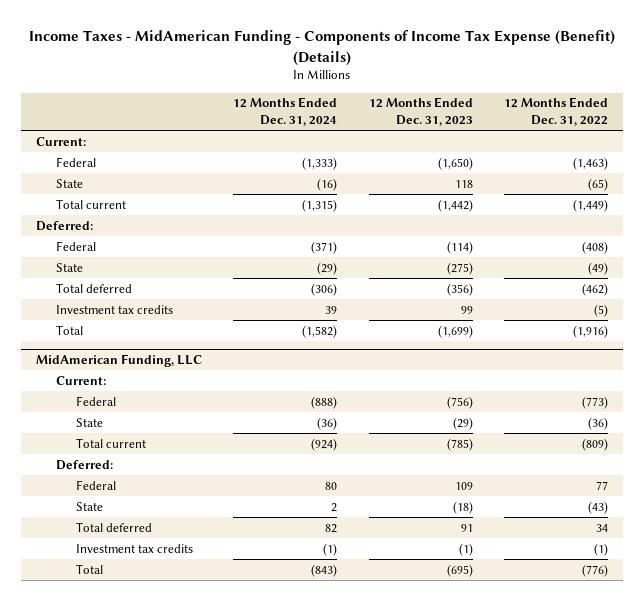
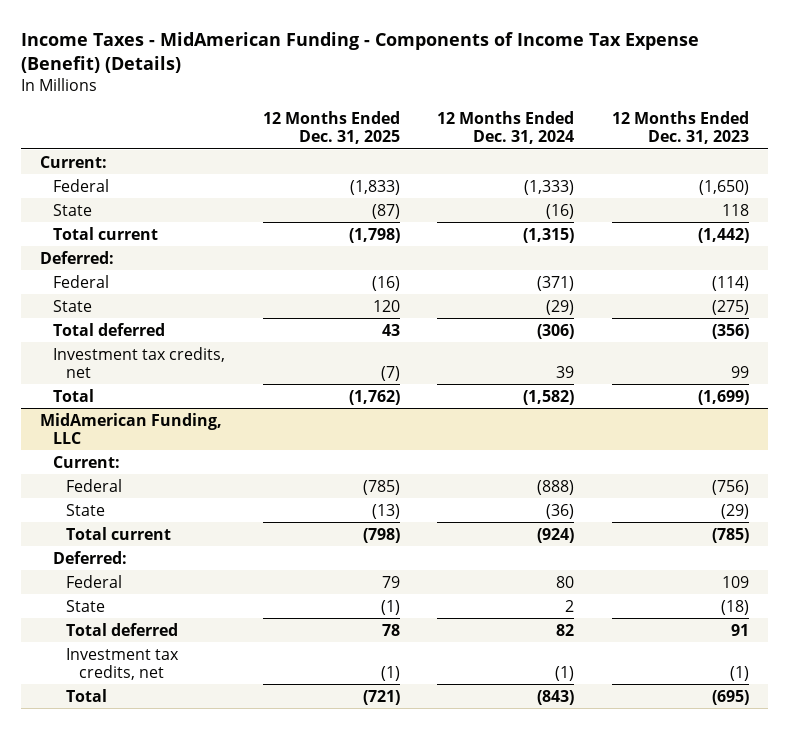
[503,97,608,127] 12 Months Ended Dec. 31, 2022 -> none
none -> [262,111,400,145] 12 Months Ended Dec. 31, 2025
[56,304,174,314] Investment tax credits -> [53,346,226,378] Investment tax credits, net
[76,543,194,553] Investment tax credits -> [66,647,180,680] Investment tax credits, net

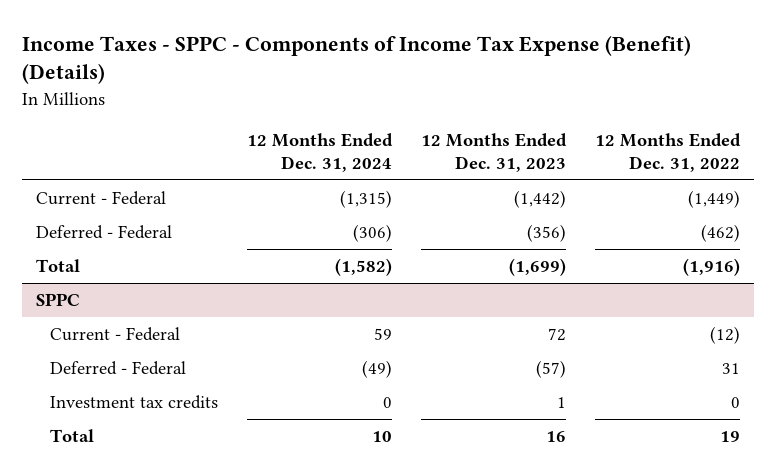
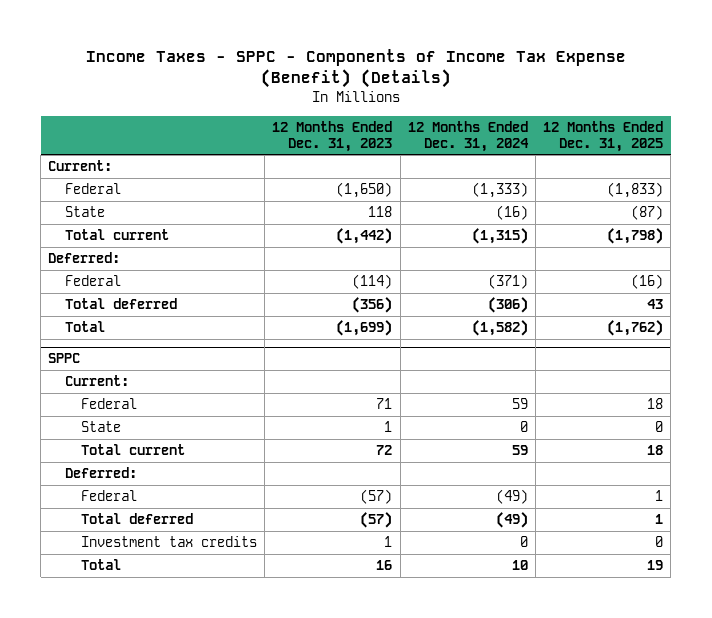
[594,133,741,172] 12 Months Ended Dec. 31, 2022 -> none
none -> [543,120,664,152] 12 Months Ended Dec. 31, 2025
none -> [48,160,113,172] Current:
none -> [64,183,121,195] Federal
none -> [64,206,105,218] State
[36,190,167,205] Current - Federal -> [64,229,169,241] Total current
none -> [48,252,121,264] Deferred:
none -> [64,275,121,287] Federal
[36,224,173,239] Deferred - Federal -> [64,298,177,310] Total deferred
none -> [64,375,129,387] Current:
none -> [81,398,138,410] Federal
none -> [81,421,122,433] State
[49,326,180,341] Current - Federal -> [81,444,186,456] Total current
none -> [64,467,137,479] Deferred:
none -> [81,490,138,502] Federal
[49,360,186,375] Deferred - Federal -> [81,513,194,525] Total deferred

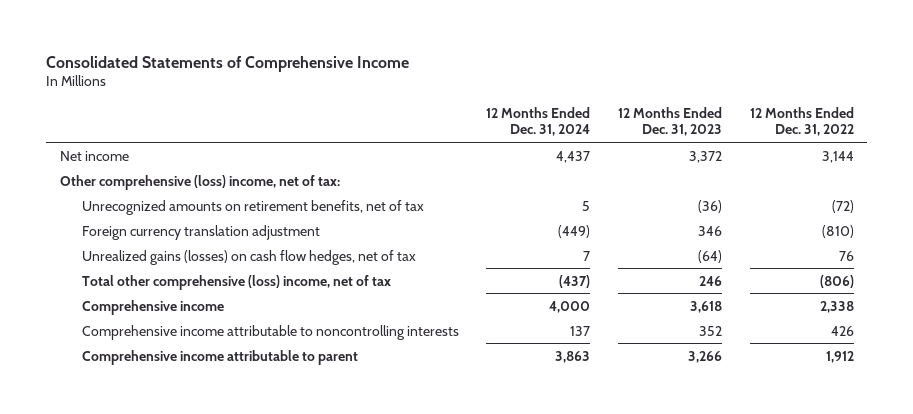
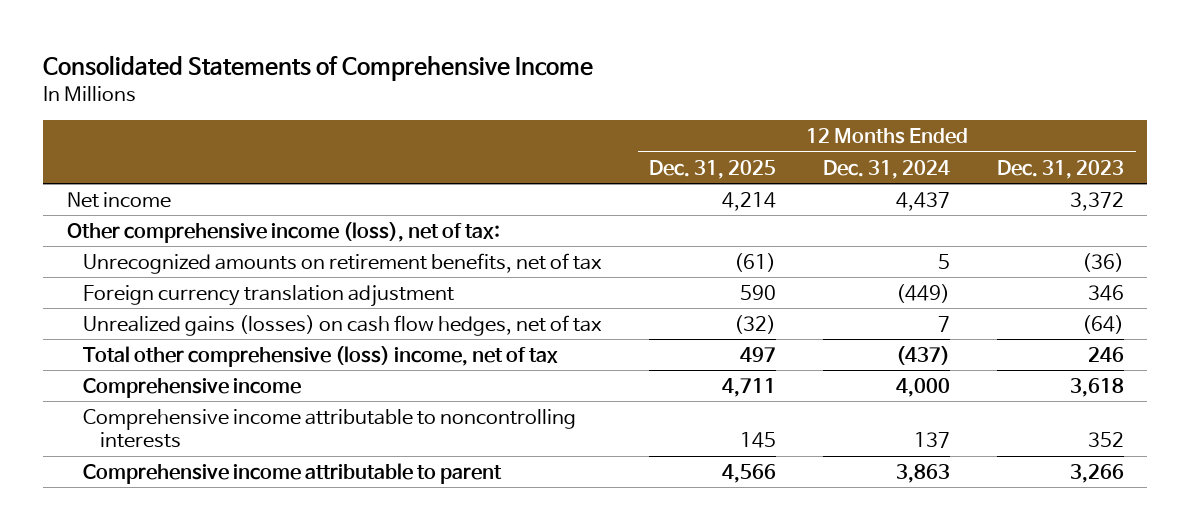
[749,106,854,137] 12 Months Ended Dec. 31, 2022 -> none
none -> [649,159,777,179] Dec. 31, 2025
[59,174,340,190] Other comprehensive (loss) income, net of tax: -> [66,221,500,243] Other comprehensive income (loss), net of tax:

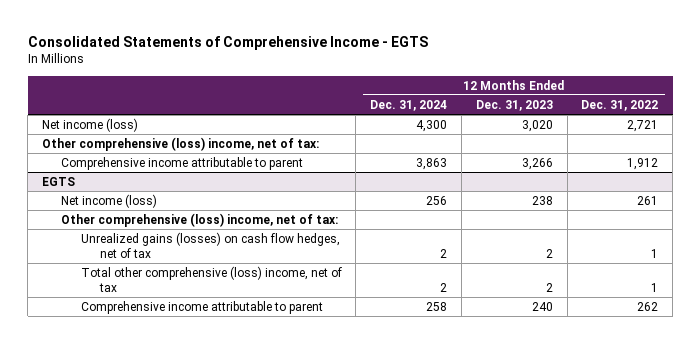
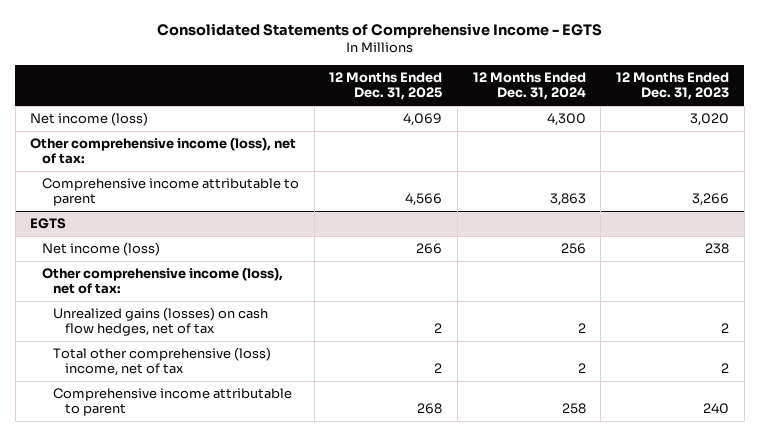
[581,99,659,111] Dec. 31, 2022 -> none
none -> [329,72,443,101] 12 Months Ended Dec. 31, 2025
[42,136,320,151] Other comprehensive (loss) income, net of tax: -> [30,137,297,165] Other comprehensive income (loss), net of tax:
[61,212,339,227] Other comprehensive (loss) income, net of tax: -> [41,267,283,295] Other comprehensive income (loss), net of tax:

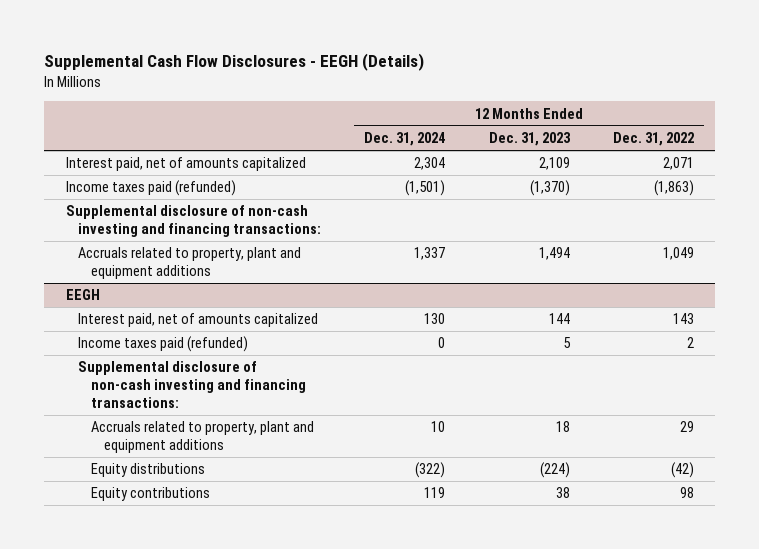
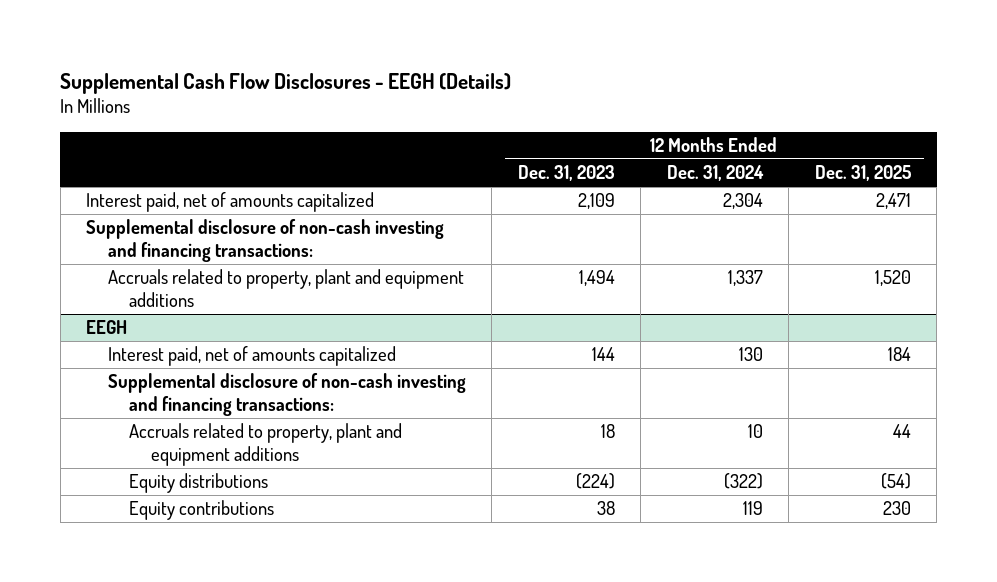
[612,132,694,147] Dec. 31, 2022 -> none
none -> [814,165,911,182] Dec. 31, 2025
[65,180,236,197] Income taxes paid (refunded) -> none
[78,336,249,353] Income taxes paid (refunded) -> none

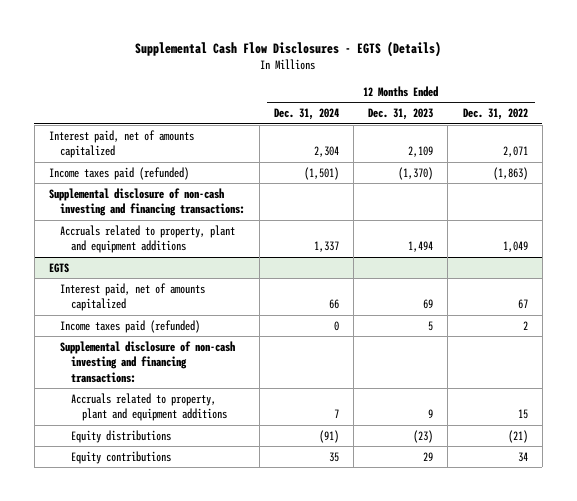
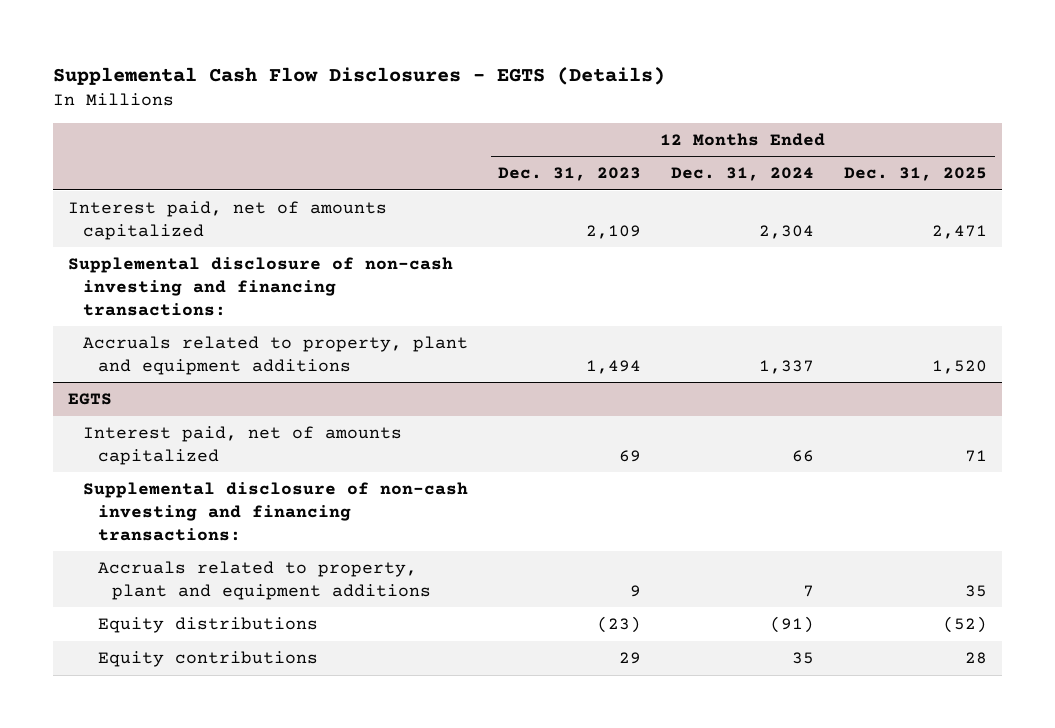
[462,107,528,120] Dec. 31, 2022 -> none
none -> [844,167,988,182] Dec. 31, 2025
[48,166,189,180] Income taxes paid (refunded) -> none
[59,319,200,333] Income taxes paid (refunded) -> none

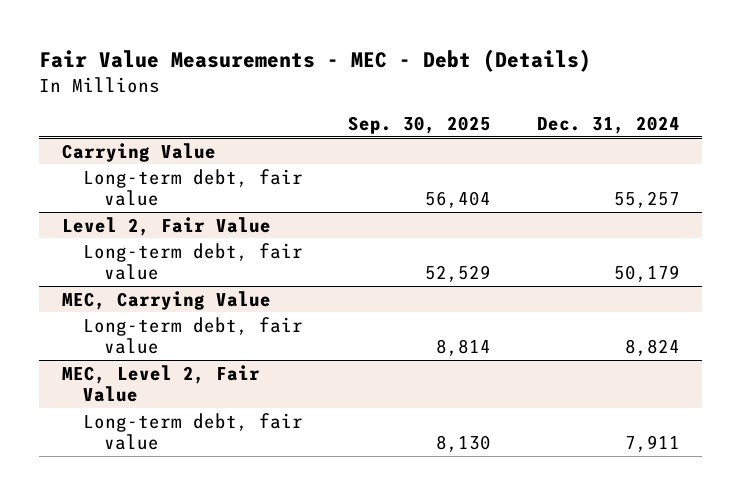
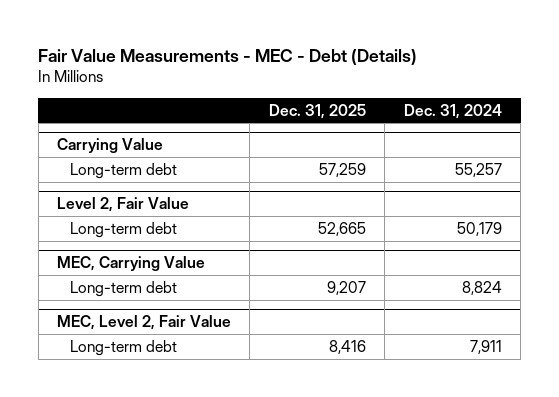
[348,115,492,134] Sep. 30, 2025 -> none
none -> [268,103,366,119] Dec. 31, 2025
[82,168,303,207] Long-term debt, fair value -> [69,162,177,179] Long-term debt
[82,242,303,281] Long-term debt, fair value -> [69,221,177,238] Long-term debt
[82,316,303,355] Long-term debt, fair value -> [69,280,177,297] Long-term debt
[82,412,303,451] Long-term debt, fair value -> [69,339,177,356] Long-term debt

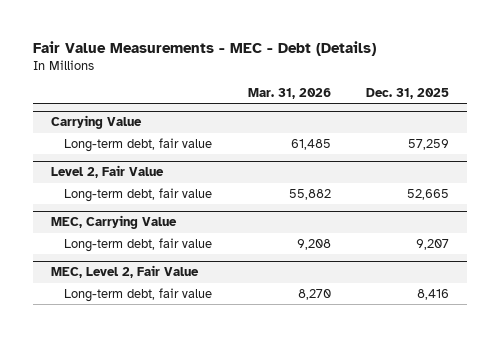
[403,103,502,119] Dec. 31, 2024 -> none
none -> [247,88,331,100] Mar. 31, 2026
[69,162,177,179] Long-term debt -> [64,137,213,152] Long-term debt, fair value
[69,221,177,238] Long-term debt -> [64,187,213,202] Long-term debt, fair value
[69,280,177,297] Long-term debt -> [64,237,213,252] Long-term debt, fair value
[69,339,177,356] Long-term debt -> [64,287,213,302] Long-term debt, fair value

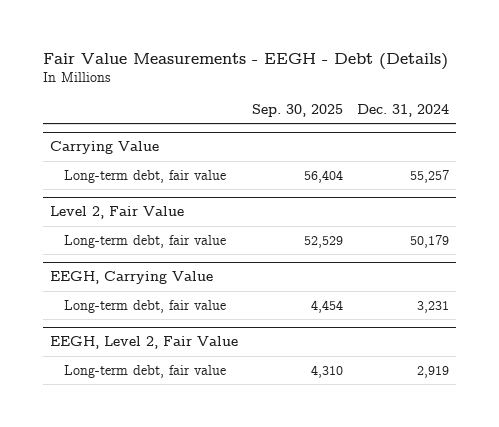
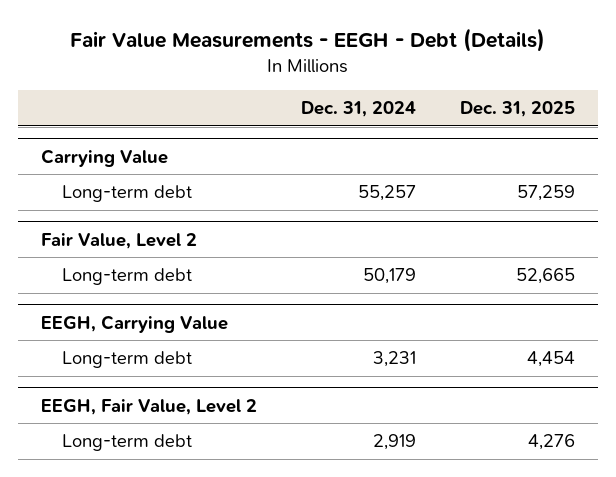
[252,104,344,118] Sep. 30, 2025 -> none
none -> [460,101,576,118] Dec. 31, 2025
[64,169,227,183] Long-term debt, fair value -> [61,185,192,203] Long-term debt
[50,206,185,220] Level 2, Fair Value -> [40,232,197,249] Fair Value, Level 2
[64,234,227,248] Long-term debt, fair value -> [61,268,192,286] Long-term debt
[64,299,227,313] Long-term debt, fair value -> [61,351,192,369] Long-term debt
[50,336,239,350] EEGH, Level 2, Fair Value -> [40,398,257,415] EEGH, Fair Value, Level 2
[64,364,227,378] Long-term debt, fair value -> [61,434,192,452] Long-term debt

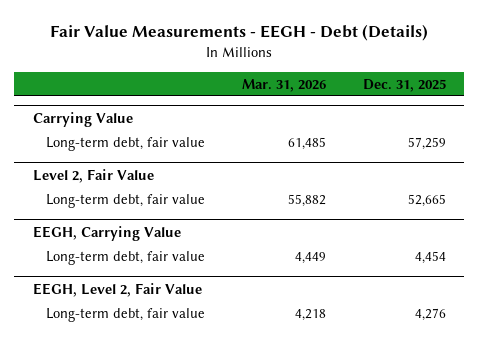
[301,101,417,118] Dec. 31, 2024 -> none
none -> [241,78,326,92] Mar. 31, 2026
[61,185,192,203] Long-term debt -> [45,136,205,151] Long-term debt, fair value
[40,232,197,249] Fair Value, Level 2 -> [32,168,154,183] Level 2, Fair Value
[61,268,192,286] Long-term debt -> [45,193,205,208] Long-term debt, fair value
[61,351,192,369] Long-term debt -> [45,250,205,265] Long-term debt, fair value
[40,398,257,415] EEGH, Fair Value, Level 2 -> [32,282,202,297] EEGH, Level 2, Fair Value
[61,434,192,452] Long-term debt -> [45,307,205,322] Long-term debt, fair value

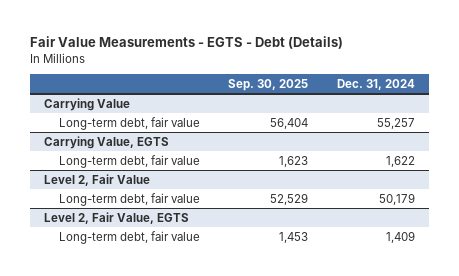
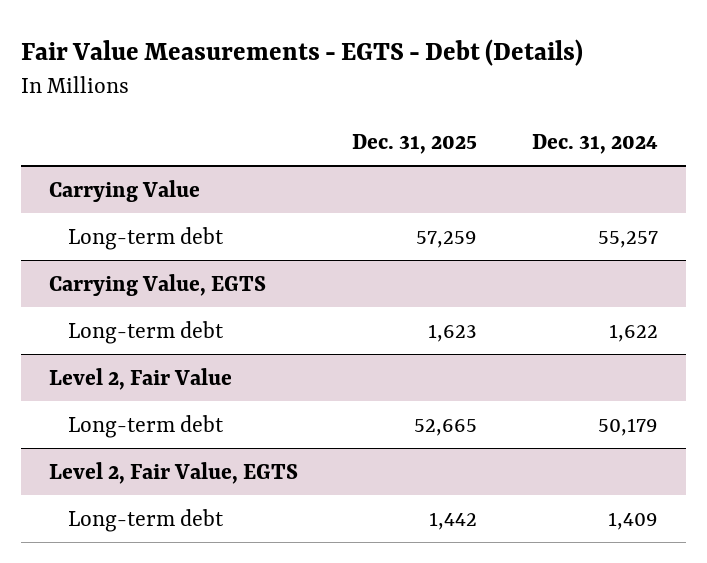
[228,78,309,91] Sep. 30, 2025 -> none
none -> [352,133,478,154] Dec. 31, 2025
[58,116,200,130] Long-term debt, fair value -> [68,226,225,250] Long-term debt
[58,154,200,168] Long-term debt, fair value -> [68,320,225,344] Long-term debt
[58,192,200,206] Long-term debt, fair value -> [68,414,225,438] Long-term debt
[58,230,200,244] Long-term debt, fair value -> [68,508,225,532] Long-term debt

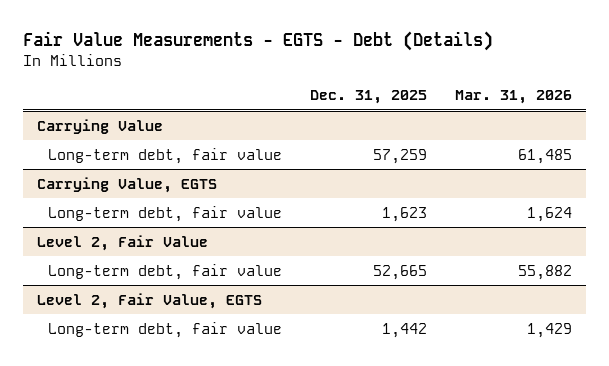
[532,133,659,154] Dec. 31, 2024 -> none
none -> [454,90,572,105] Mar. 31, 2026
[68,226,225,250] Long-term debt -> [48,147,283,164] Long-term debt, fair value
[68,320,225,344] Long-term debt -> [48,205,283,222] Long-term debt, fair value
[68,414,225,438] Long-term debt -> [48,263,283,280] Long-term debt, fair value
[68,508,225,532] Long-term debt -> [48,321,283,338] Long-term debt, fair value

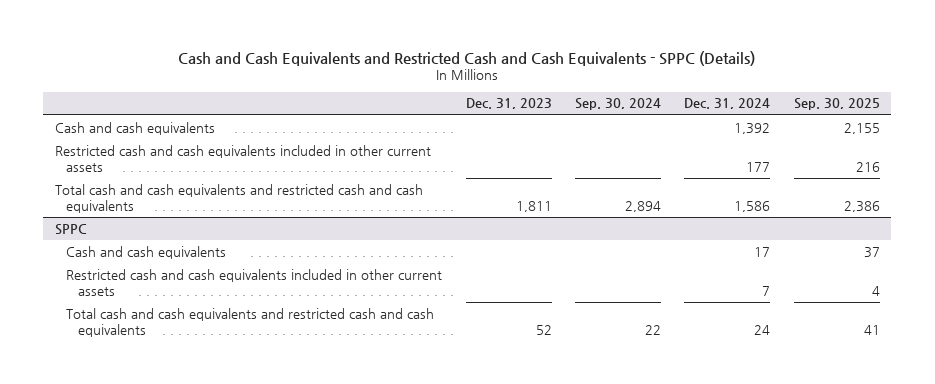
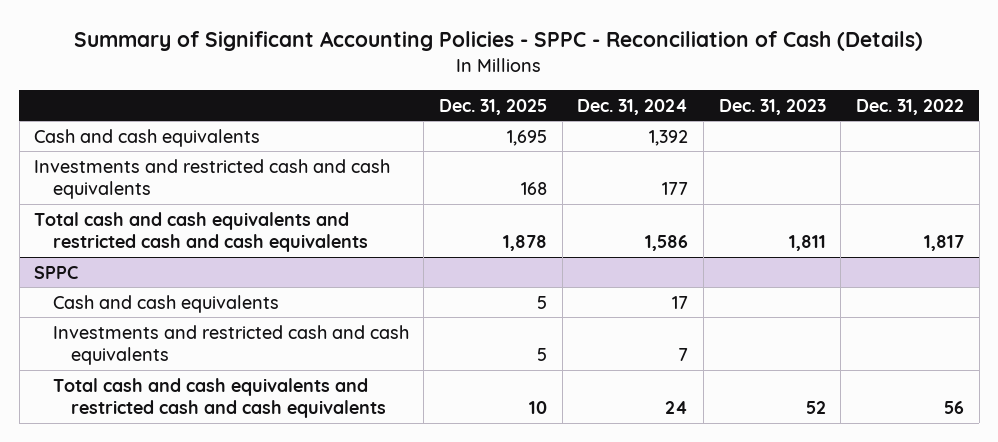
[178,50,756,66] Cash and Cash Equivalents and Restricted Cash and Cash Equivalents - SPPC (Details) -> [74,31,924,52] Summary of Significant Accounting Policies - SPPC - Reconciliation of Cash (Details)
[574,98,661,111] Sep. 30, 2024 -> none
[793,98,880,111] Sep. 30, 2025 -> none
none -> [438,98,547,115] Dec. 31, 2025
none -> [856,98,965,115] Dec. 31, 2022
[54,144,431,172] Restricted cash and cash equivalents included in other current assets -> [34,158,391,200] Investments and restricted cash and cash equivalents
[66,268,443,296] Restricted cash and cash equivalents included in other current assets -> [52,324,409,366] Investments and restricted cash and cash equivalents

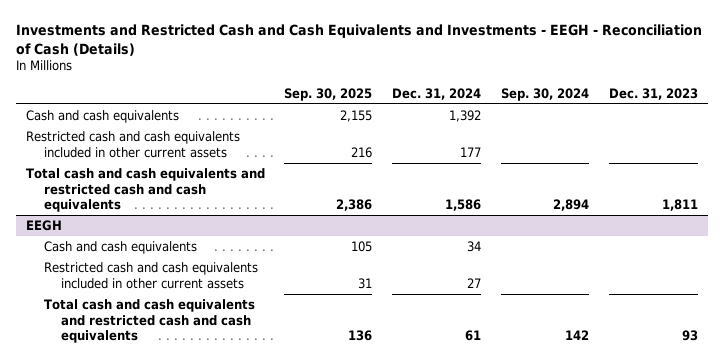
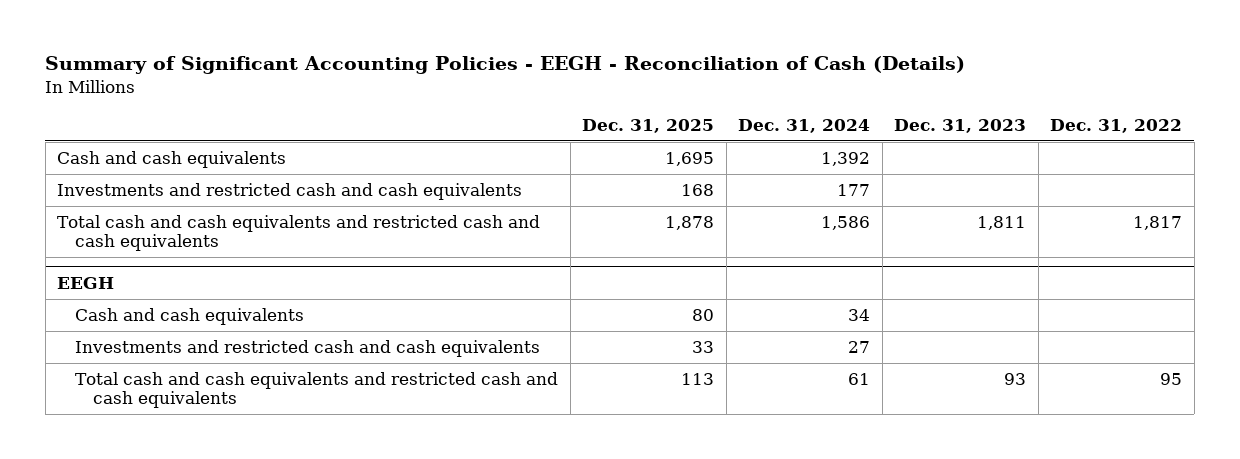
[15,23,702,56] Investments and Restricted Cash and Cash Equivalents and Investments - EEGH - Reconciliation of Cash (Details) -> [45,56,966,75] Summary of Significant Accounting Policies - EEGH - Reconciliation of Cash (Details)
[284,87,373,101] Sep. 30, 2025 -> none
[500,87,589,101] Sep. 30, 2024 -> none
none -> [582,118,715,133] Dec. 31, 2025
none -> [1050,118,1183,133] Dec. 31, 2022
[25,131,240,158] Restricted cash and cash equivalents included in other current assets -> [57,182,523,200] Investments and restricted cash and cash equivalents
[43,262,258,289] Restricted cash and cash equivalents included in other current assets -> [75,339,541,357] Investments and restricted cash and cash equivalents

